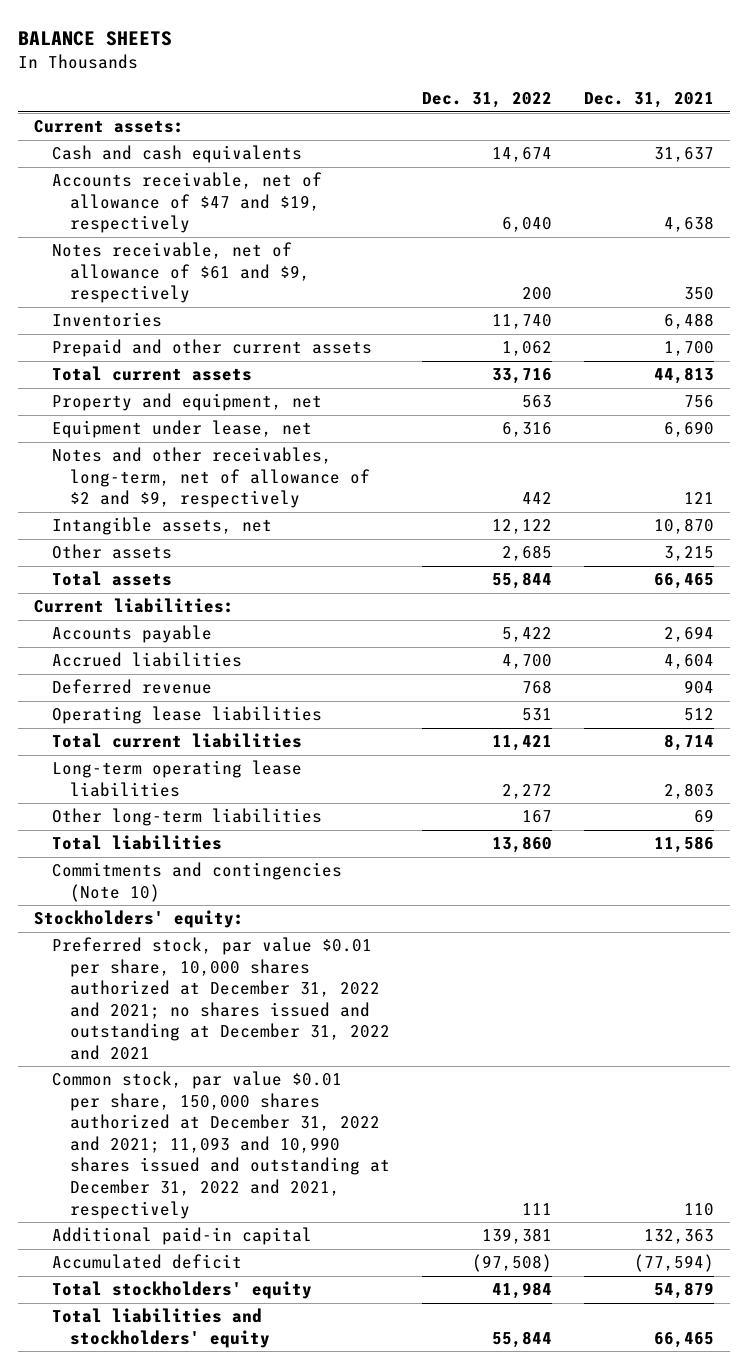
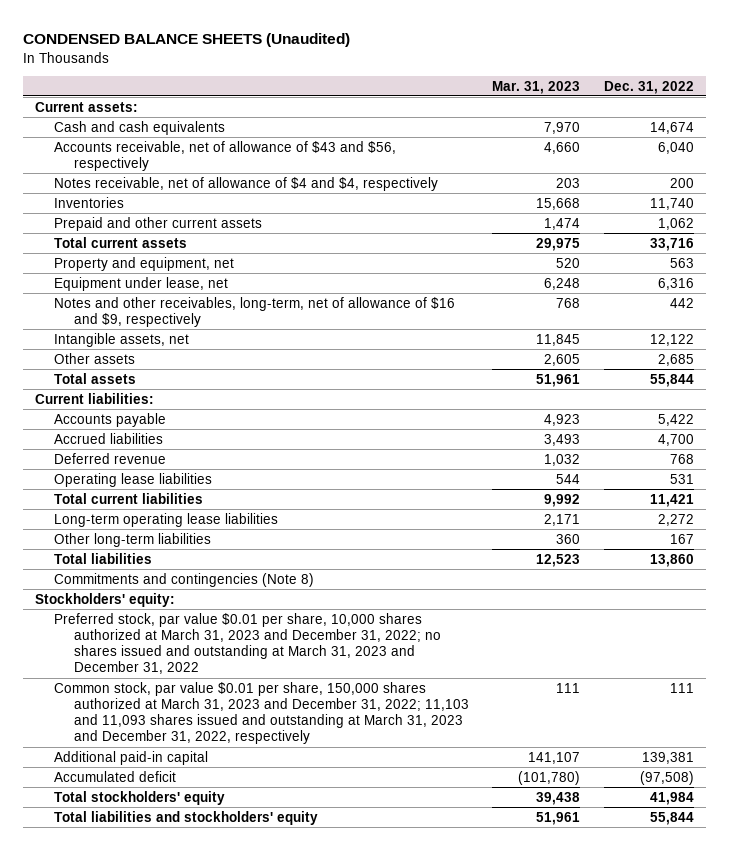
[18,30,173,46] BALANCE SHEETS -> [22,33,350,48] CONDENSED BALANCE SHEETS (Unaudited)
[583,92,714,109] Dec. 31, 2021 -> none
none -> [492,80,581,94] Mar. 31, 2023
[52,172,323,234] Accounts receivable, net of allowance of $47 and $19, respectively -> [54,140,397,171] Accounts receivable, net of allowance of $43 and $56, respectively
[52,242,310,304] Notes receivable, net of allowance of $61 and $9, respectively -> [54,176,439,191] Notes receivable, net of allowance of $4 and $4, respectively
[52,447,370,509] Notes and other receivables, long-term, net of allowance of $2 and $9, respectively -> [54,296,456,327] Notes and other receivables, long-term, net of allowance of $16 and $9, respectively
[52,862,343,902] Commitments and contingencies (Note 10) -> [54,572,315,587] Commitments and contingencies (Note 8)
[52,937,390,1060] Preferred stock, par value $0.01 per share, 10,000 shares authorized at December 31, 2022 and 2021; no shares issued and outstanding at December 31, 2022 and 2021 -> [54,612,441,675] Preferred stock, par value $0.01 per share, 10,000 shares authorized at March 31, 2023 and December 31, 2022; no shares issued and outstanding at March 31, 2023 and December 31, 2022
[52,1071,390,1219] Common stock, par value $0.01 per share, 150,000 shares authorized at December 31, 2022 and 2021; 11,093 and 10,990 shares issued and outstanding at December 31, 2022 and 2021, respectively -> [54,681,469,745] Common stock, par value $0.01 per share, 150,000 shares authorized at March 31, 2023 and December 31, 2022; 11,103 and 11,093 shares issued and outstanding at March 31, 2023 and December 31, 2022, respectively

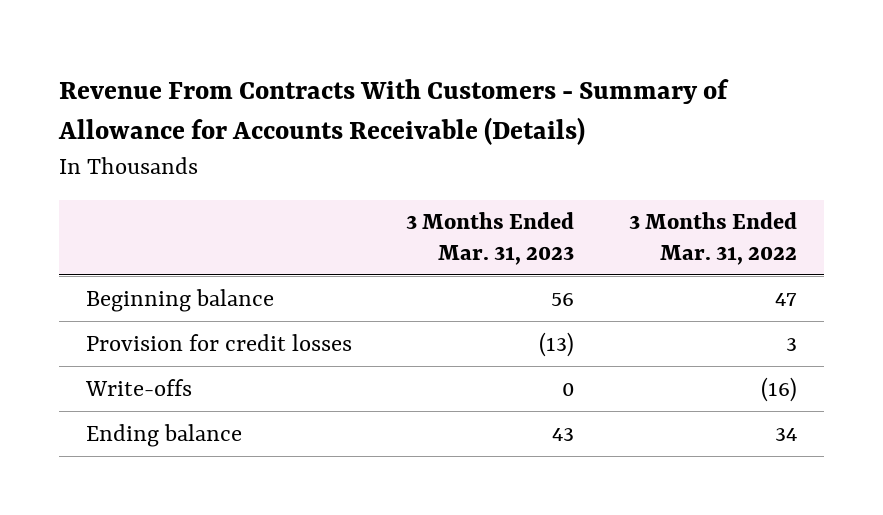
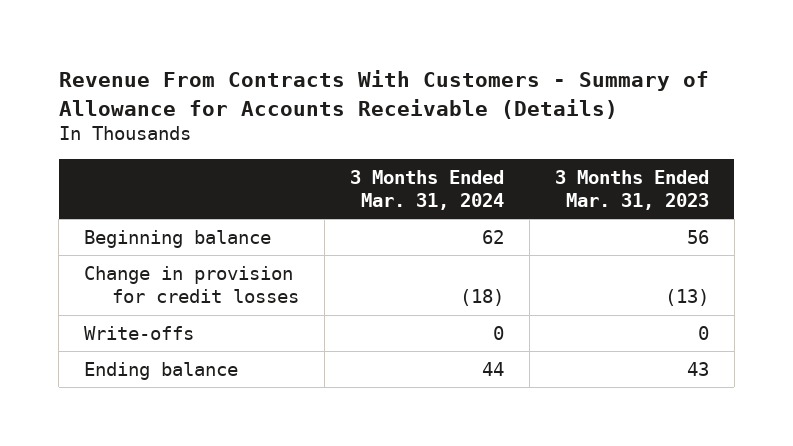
[628,212,797,265] 3 Months Ended Mar. 31, 2022 -> none
none -> [349,169,504,211] 3 Months Ended Mar. 31, 2024
[85,333,352,351] Provision for credit losses -> [84,265,299,304] Change in provision for credit losses

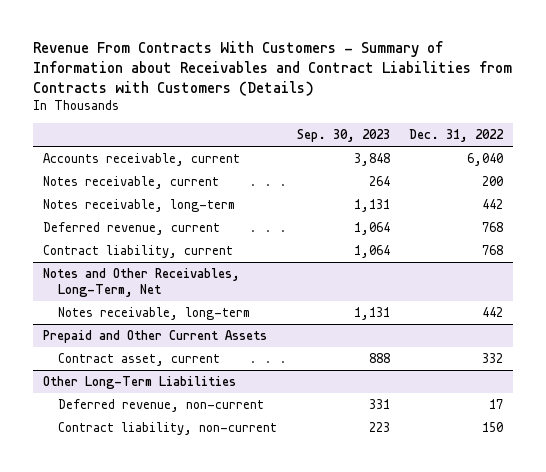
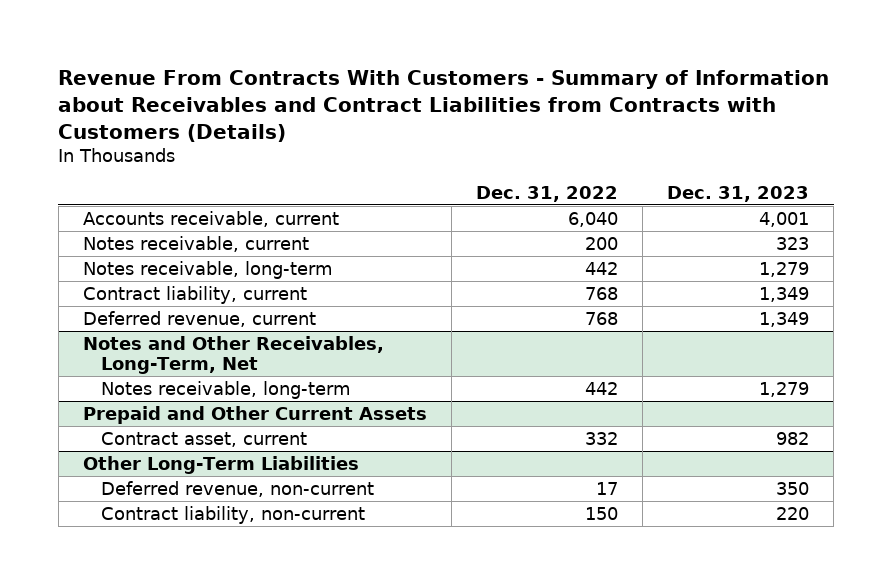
[296,129,390,143] Sep. 30, 2023 -> none
none -> [667,185,810,202] Dec. 31, 2023
[42,222,220,236] Deferred revenue, current -> [83,310,317,327] Deferred revenue, current

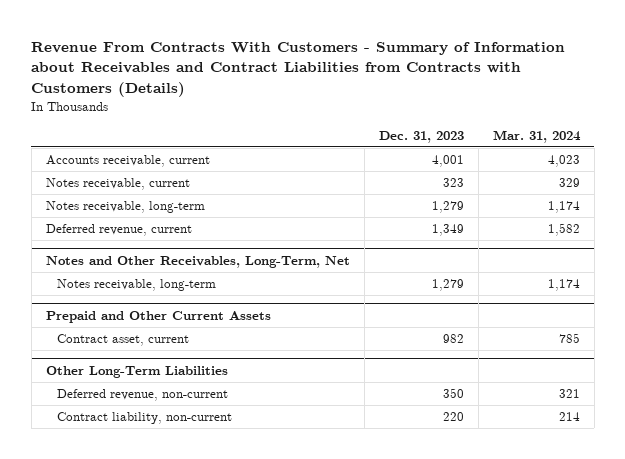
[476,185,619,202] Dec. 31, 2022 -> none
none -> [492,130,581,144] Mar. 31, 2024
[83,285,308,304] Contract liability, current -> none

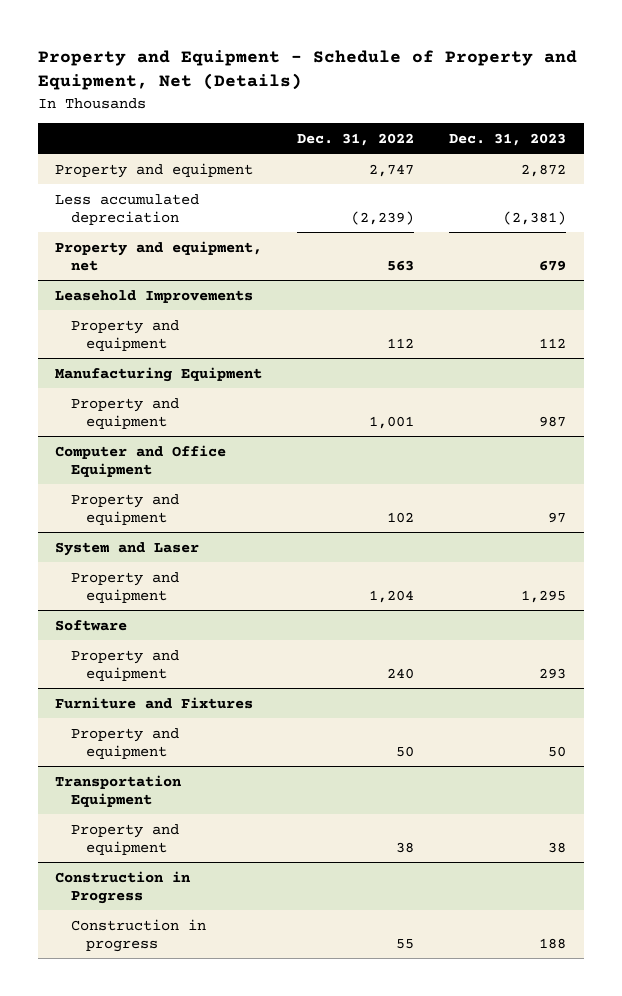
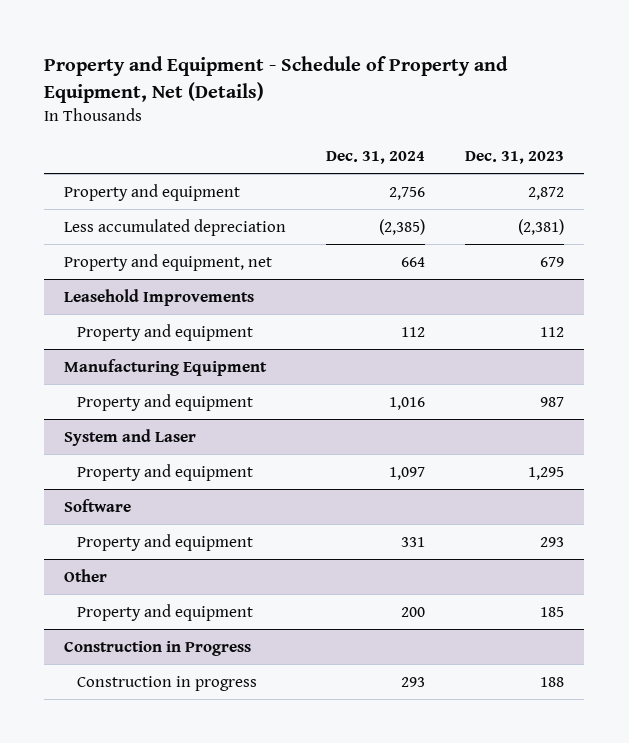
[297,132,415,146] Dec. 31, 2022 -> none
none -> [326,151,426,165] Dec. 31, 2024
[55,444,227,477] Computer and Office Equipment -> none
[70,493,179,525] Property and equipment -> none
[55,696,254,709] Furniture and Fixtures -> none
[55,774,183,807] Transportation Equipment -> none
[70,823,179,855] Property and equipment -> none
none -> [64,568,108,582] Other
[548,745,567,757] 50 -> [540,606,565,617] 185

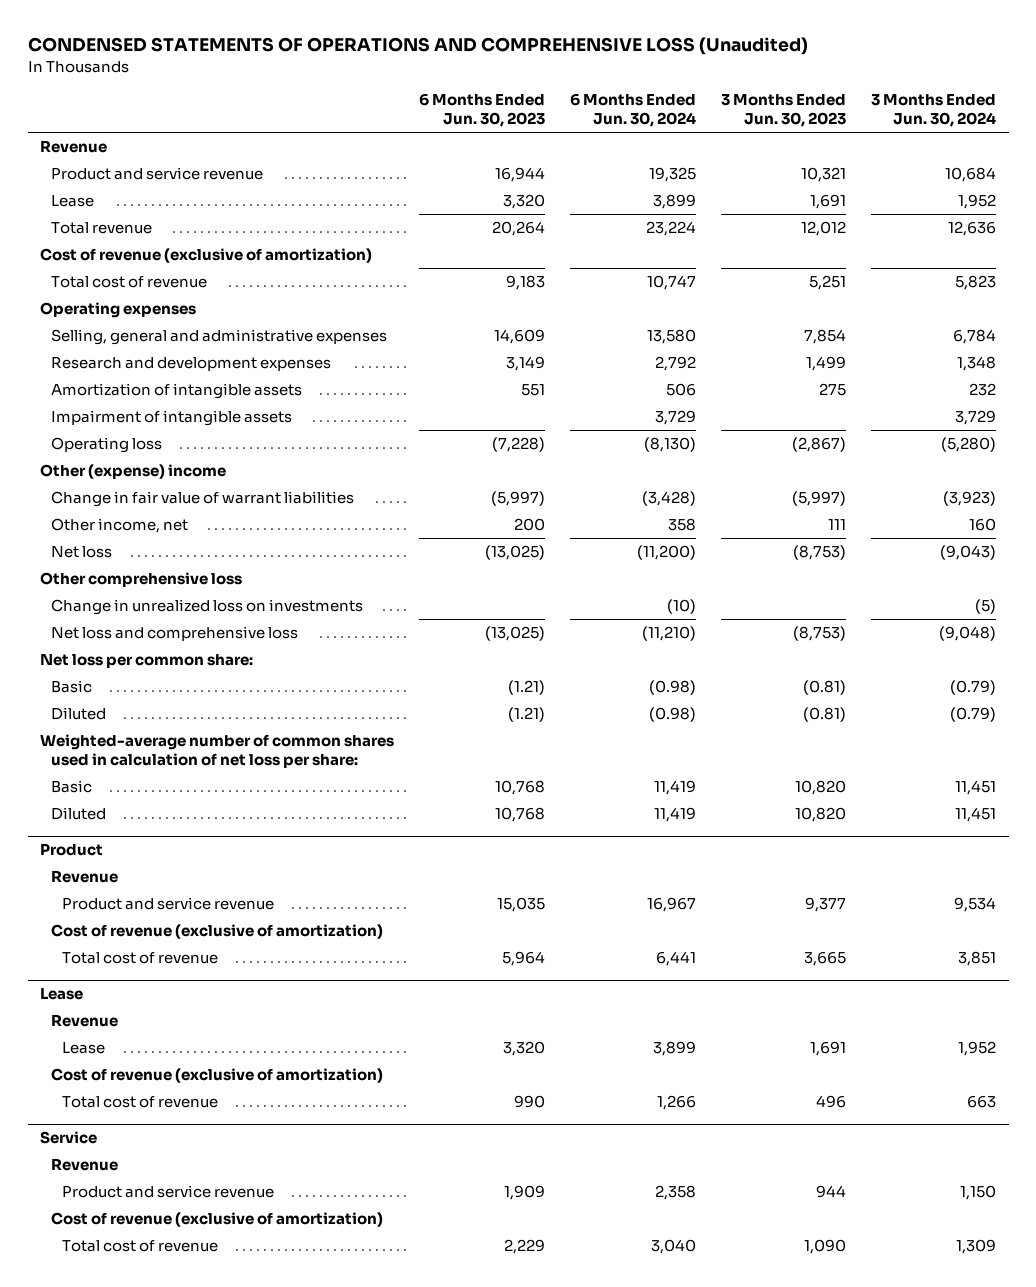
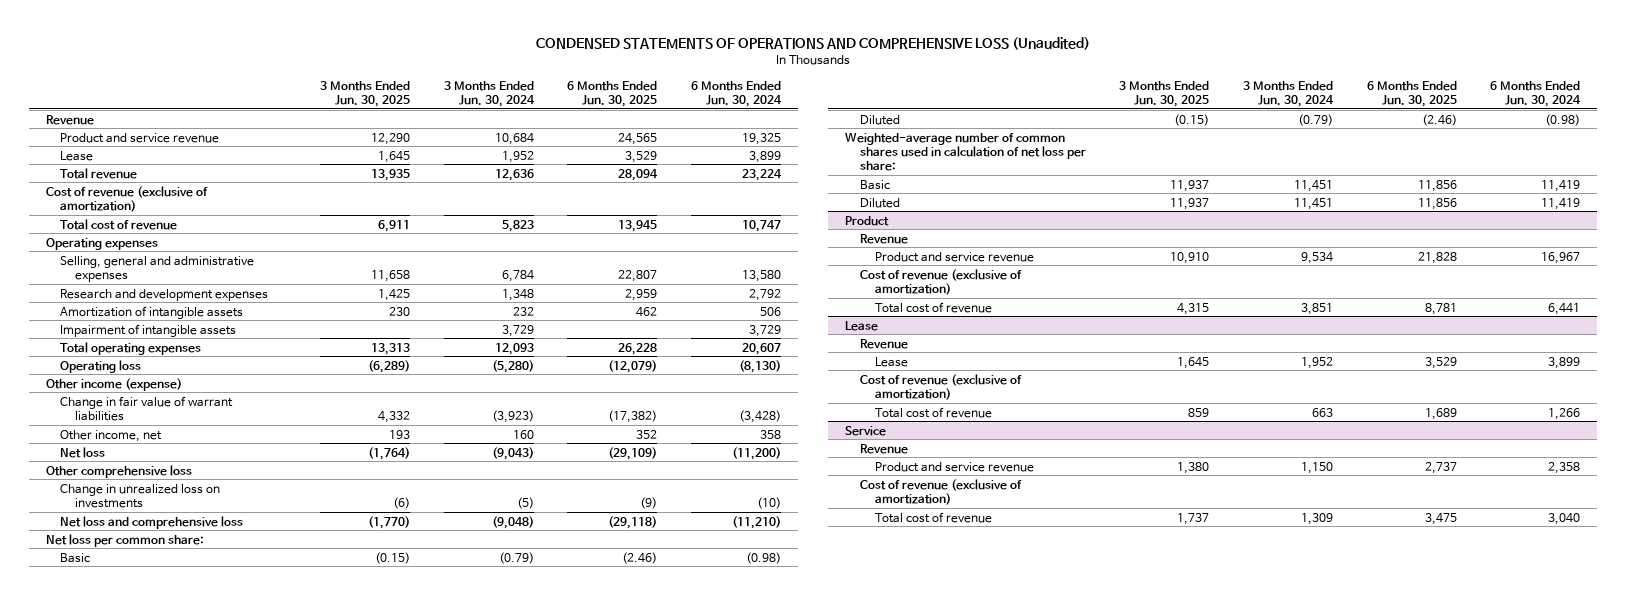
[419,93,546,128] 6 Months Ended Jun. 30, 2023 -> none
[721,94,847,128] 3 Months Ended Jun. 30, 2023 -> none
none -> [320,80,411,108] 3 Months Ended Jun. 30, 2025
none -> [567,80,658,108] 6 Months Ended Jun. 30, 2025
none -> [60,341,202,355] Total operating expenses
[40,463,227,479] Other (expense) income -> [45,377,182,391] Other income (expense)

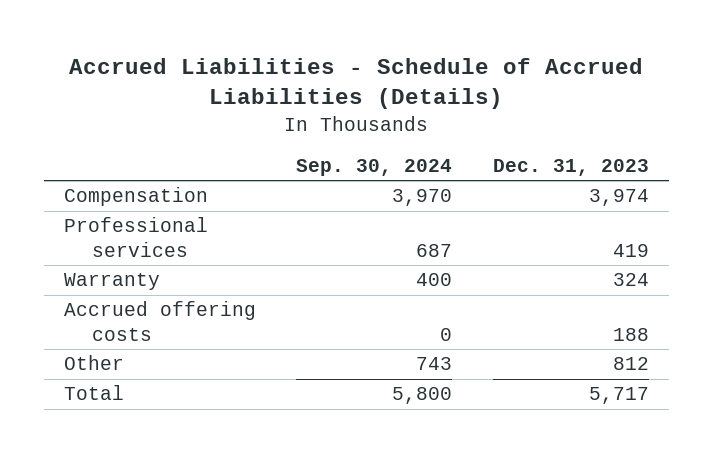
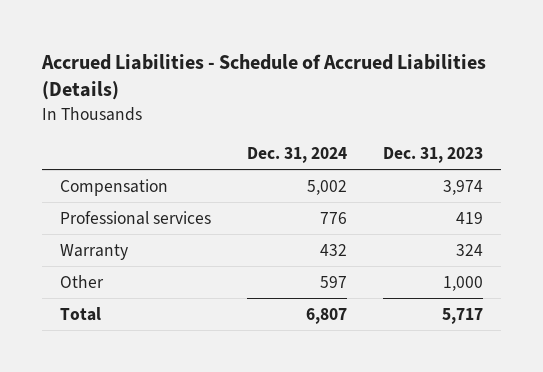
[296,158,453,176] Sep. 30, 2024 -> none
none -> [247,147,348,164] Dec. 31, 2024
[64,301,257,341] Accrued offering costs -> none
[612,357,649,371] 812 -> [443,275,484,291] 1,000

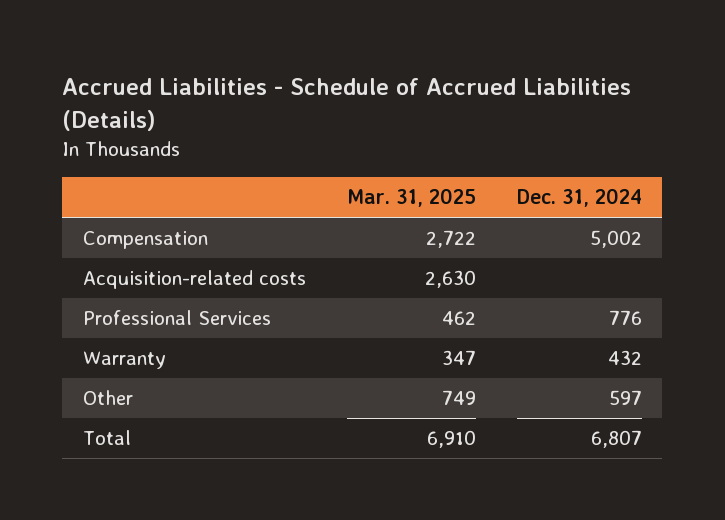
[383,147,484,164] Dec. 31, 2023 -> none
none -> [346,188,476,208] Mar. 31, 2025
none -> [82,270,306,290] Acquisition-related costs
[59,210,211,225] Professional services -> [82,310,271,326] Professional Services

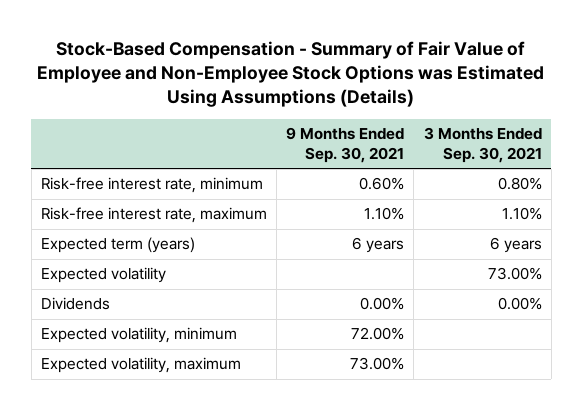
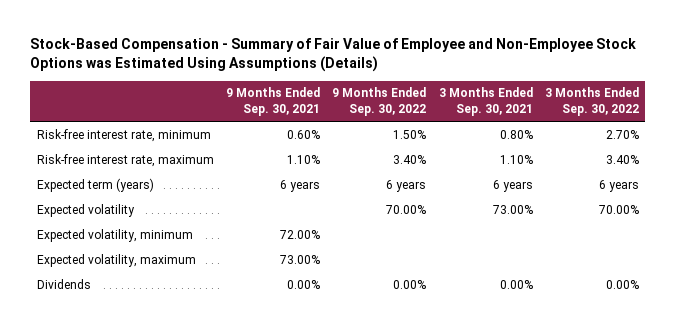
none -> [332,87,427,116] 9 Months Ended Sep. 30, 2022
none -> [545,87,640,116] 3 Months Ended Sep. 30, 2022
[40,297,110,311] Dividends -> [36,278,91,289] Dividends

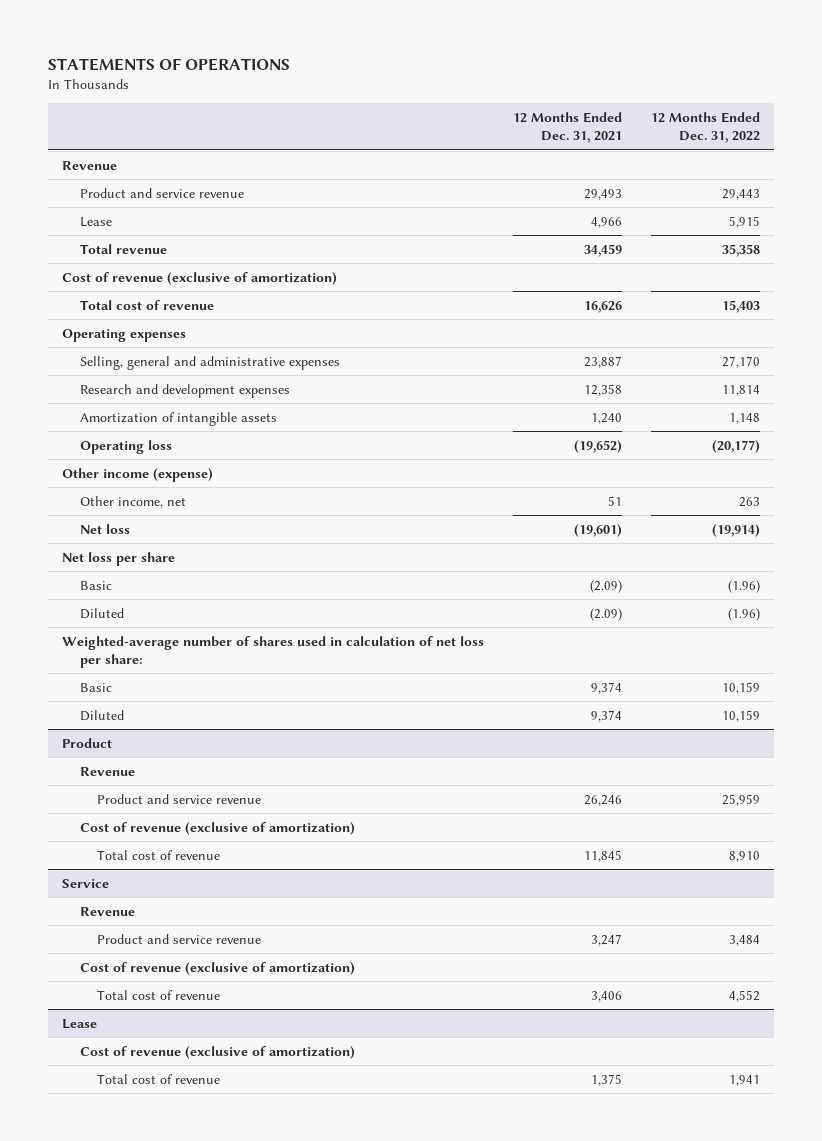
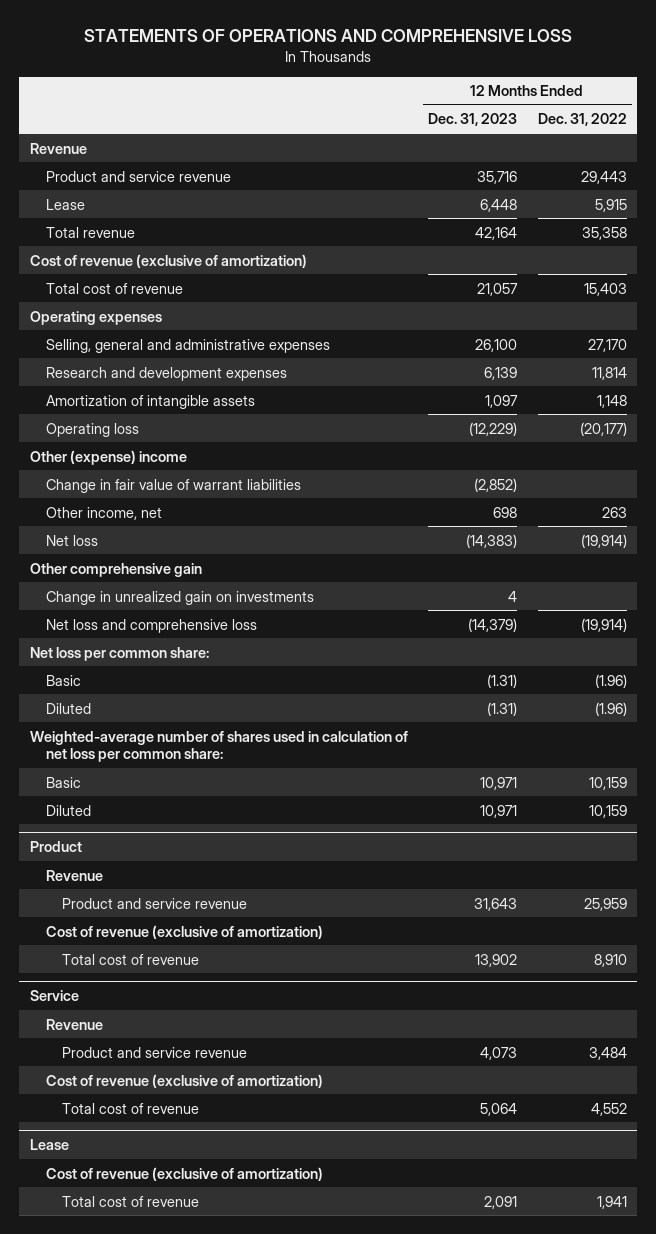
[47,58,290,72] STATEMENTS OF OPERATIONS -> [84,29,573,43] STATEMENTS OF OPERATIONS AND COMPREHENSIVE LOSS
[513,112,623,144] 12 Months Ended Dec. 31, 2021 -> none
none -> [428,113,518,127] Dec. 31, 2023
[62,467,214,482] Other income (expense) -> [29,449,187,465] Other (expense) income
none -> [45,478,301,493] Change in fair value of warrant liabilities
none -> [29,562,202,577] Other comprehensive gain
none -> [45,590,314,605] Change in unrealized gain on investments
none -> [45,618,257,633] Net loss and comprehensive loss
[62,551,176,566] Net loss per share -> [29,646,209,661] Net loss per common share:
[62,635,485,668] Weighted-average number of shares used in calculation of net loss per share: -> [29,730,408,763] Weighted-average number of shares used in calculation of net loss per common share:

